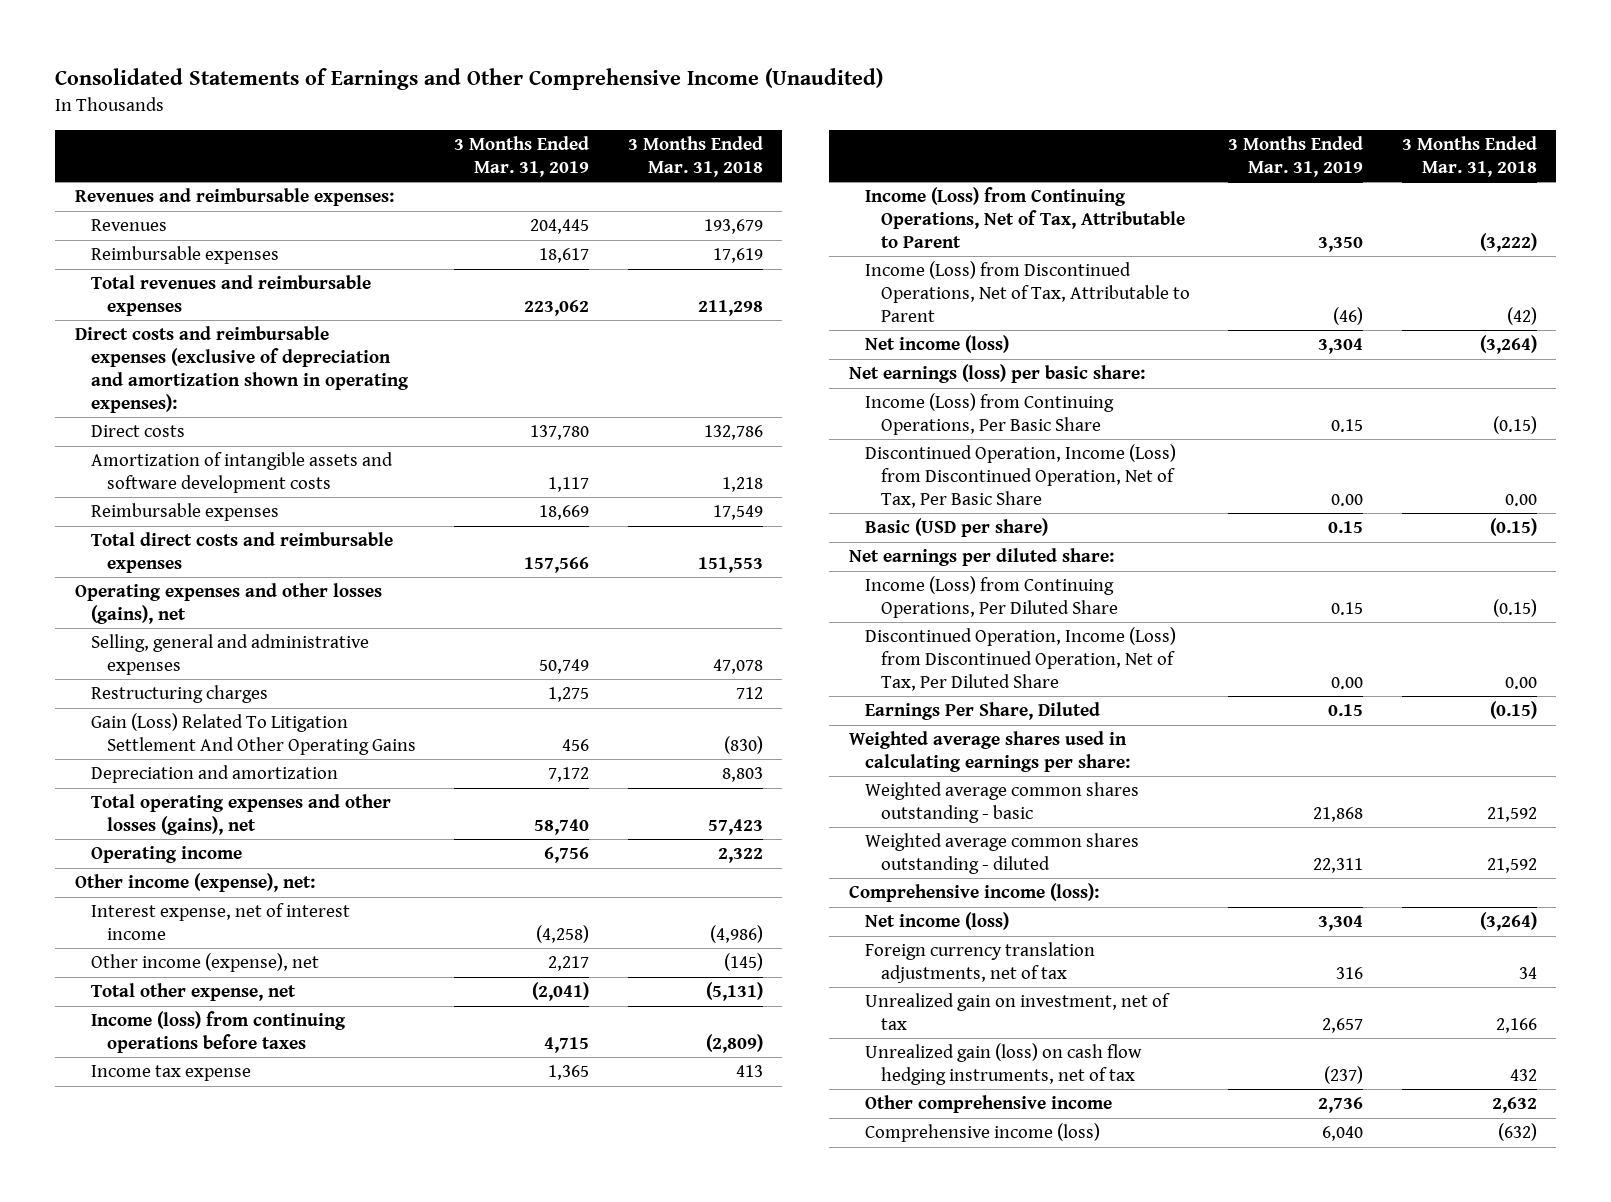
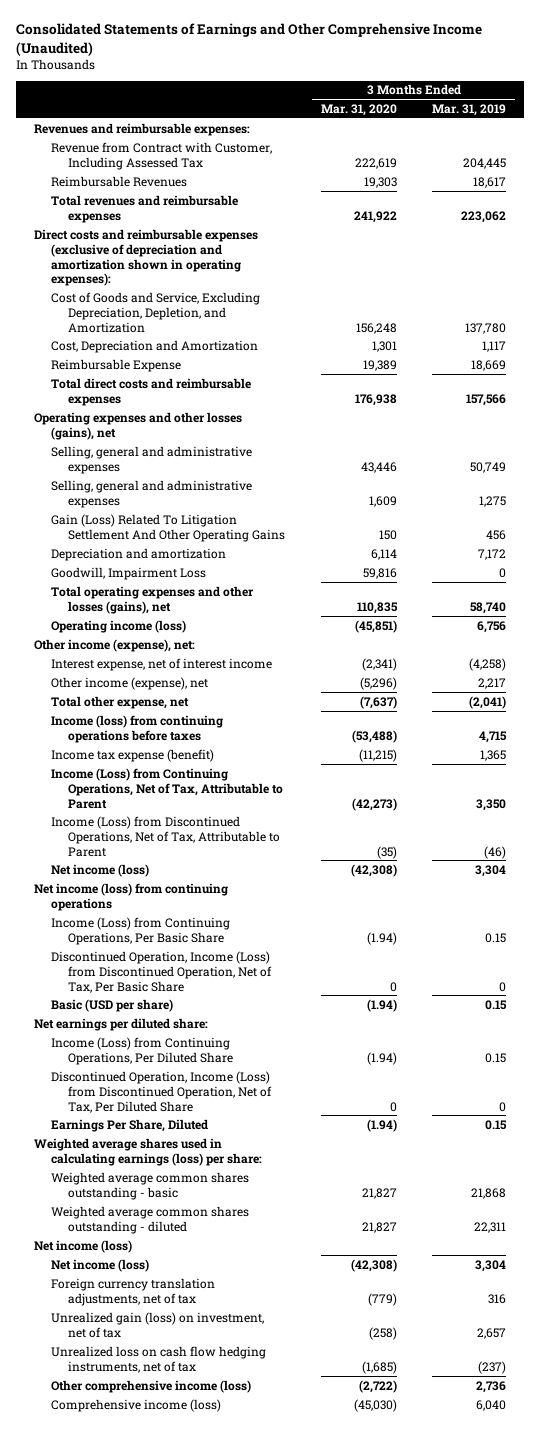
[627,135,763,177] 3 Months Ended Mar. 31, 2018 -> none
none -> [320,104,397,117] Mar. 31, 2020
[90,219,167,232] Revenues -> [50,141,272,170] Revenue from Contract with Customer, Including Assessed Tax
[90,246,279,265] Reimbursable expenses -> [50,175,187,187] Reimbursable Revenues
[90,425,185,438] Direct costs -> [50,291,260,333] Cost of Goods and Service, Excluding Depreciation, Depletion, and Amortization
[90,452,393,494] Amortization of intangible assets and software development costs -> [50,339,258,353] Cost, Depreciation and Amortization
[90,503,279,522] Reimbursable expenses -> [50,358,181,372] Reimbursable Expense
[90,685,268,704] Restructuring charges -> [50,479,252,508] Selling, general and administrative expenses
none -> [50,566,206,580] Goodwill, Impairment Loss
[90,846,242,864] Operating income -> [50,619,186,633] Operating income (loss)
[90,1065,251,1082] Income tax expense -> [50,748,214,762] Income tax expense (benefit)
[848,364,1145,384] Net earnings (loss) per basic share: -> [33,882,228,911] Net income (loss) from continuing operations
[1331,494,1364,507] 0.00 -> [499,981,507,992] 0
[1331,677,1364,690] 0.00 -> [499,1101,507,1112] 0
[848,731,1130,773] Weighted average shares used in calculating earnings per share: -> [33,1137,262,1166] Weighted average shares used in calculating earnings (loss) per share:
[848,883,1099,903] Comprehensive income (loss): -> [33,1239,132,1253] Net income (loss)
[864,993,1170,1031] Unrealized gain on investment, net of tax -> [50,1311,264,1338] Unrealized gain (loss) on investment, net of tax
[864,1043,1142,1086] Unrealized gain (loss) on cash flow hedging instruments, net of tax -> [50,1345,266,1373] Unrealized loss on cash flow hedging instruments, net of tax
[864,1095,1112,1114] Other comprehensive income -> [50,1379,251,1393] Other comprehensive income (loss)

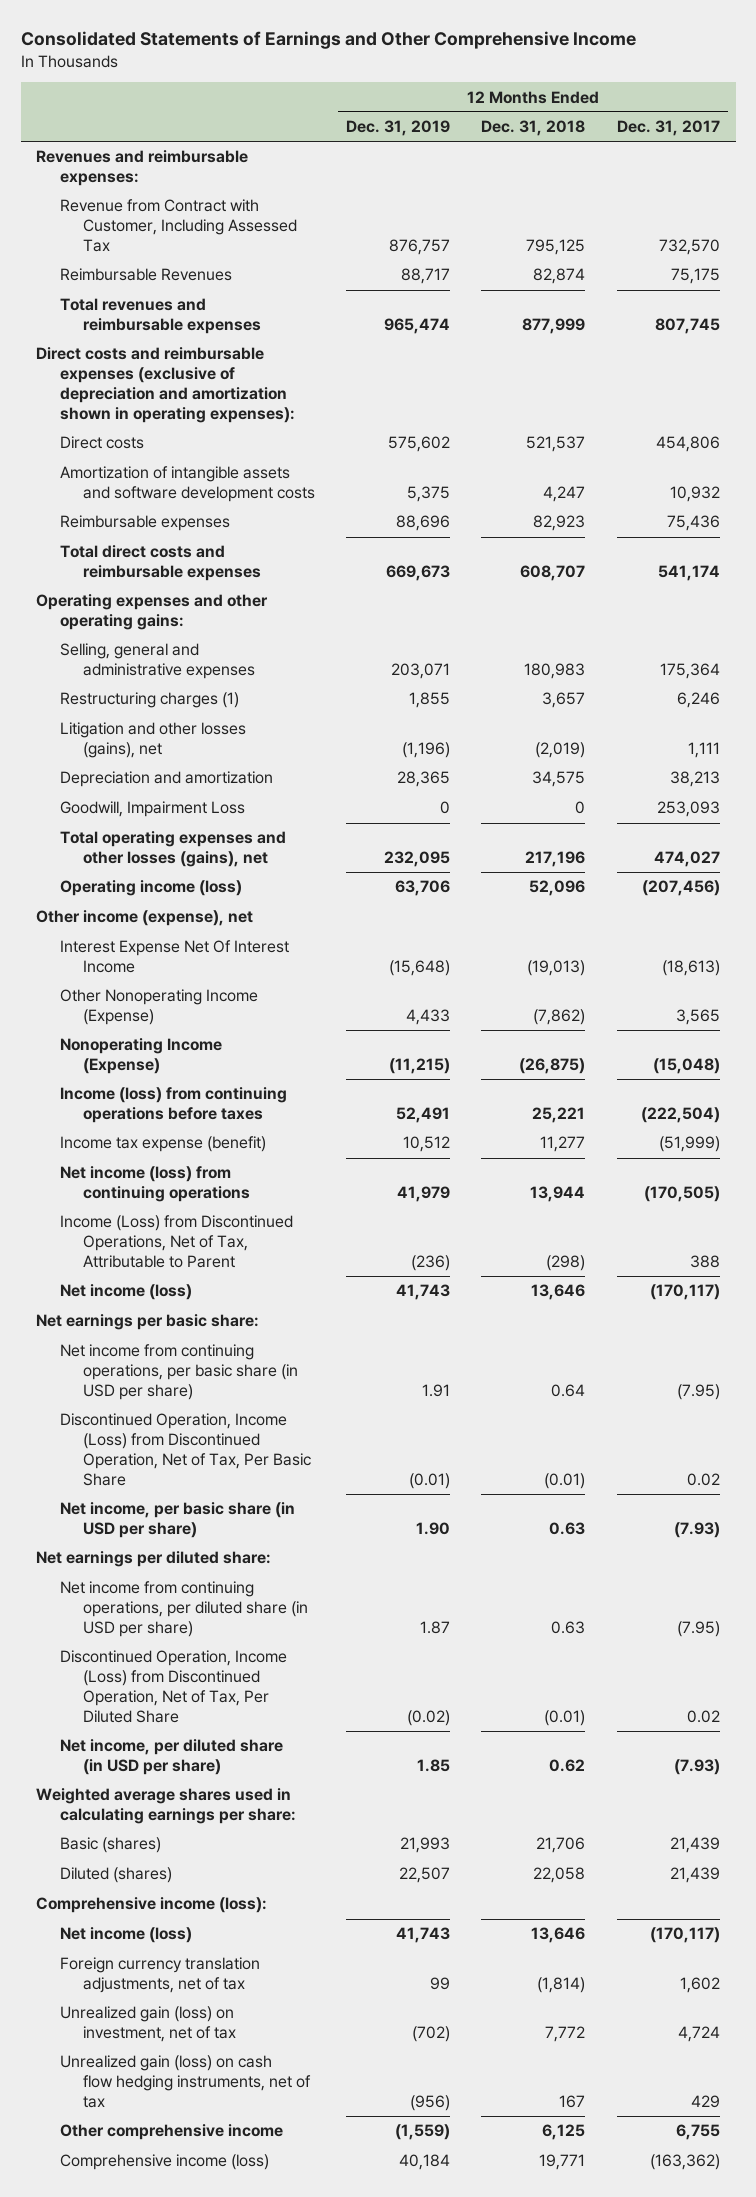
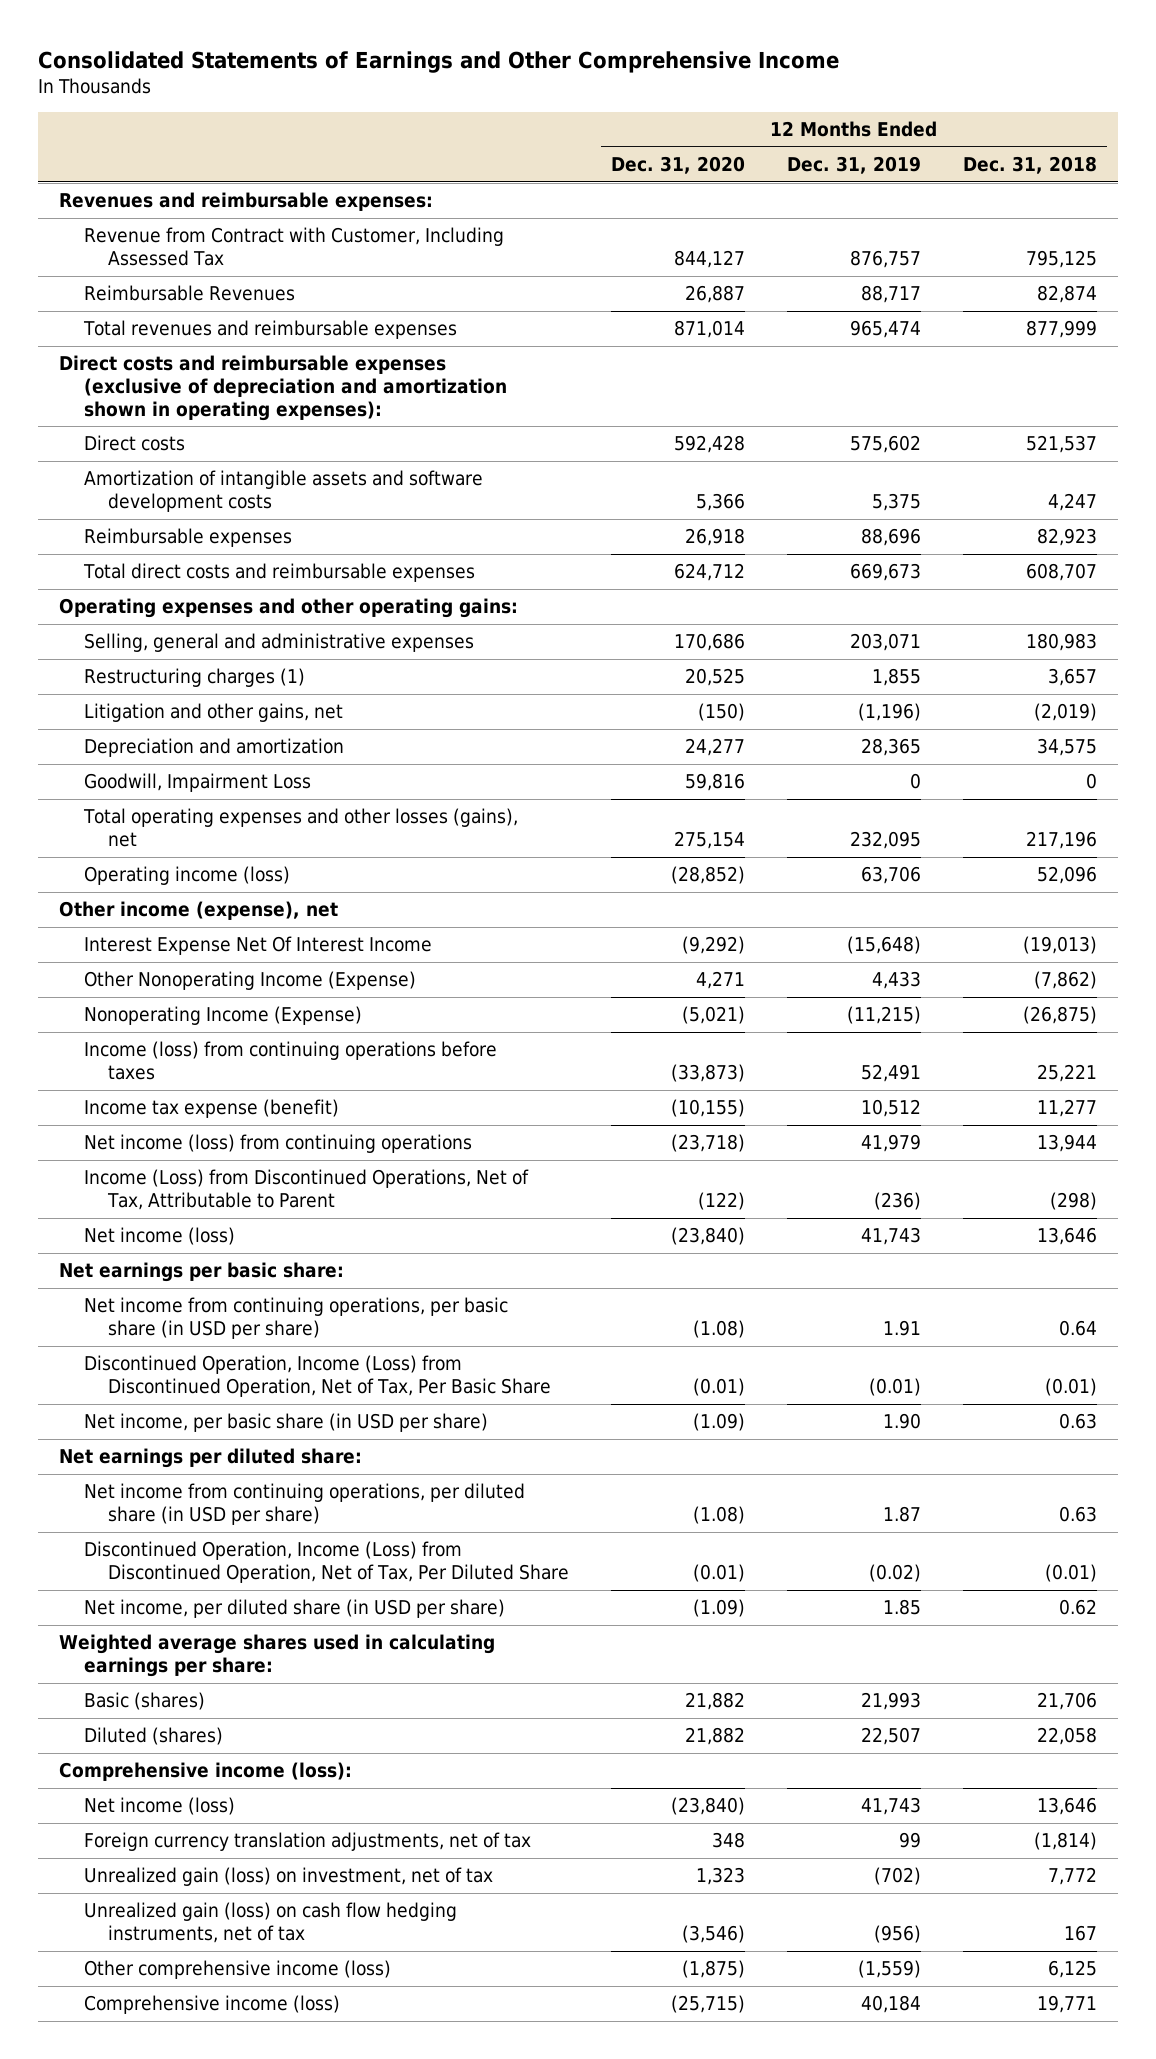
[616,120,720,137] Dec. 31, 2017 -> none
none -> [611,156,746,175] Dec. 31, 2020
[59,722,246,759] Litigation and other losses (gains), net -> [83,703,343,723] Litigation and other gains, net
[59,2124,283,2141] Other comprehensive income -> [83,1960,391,1980] Other comprehensive income (loss)

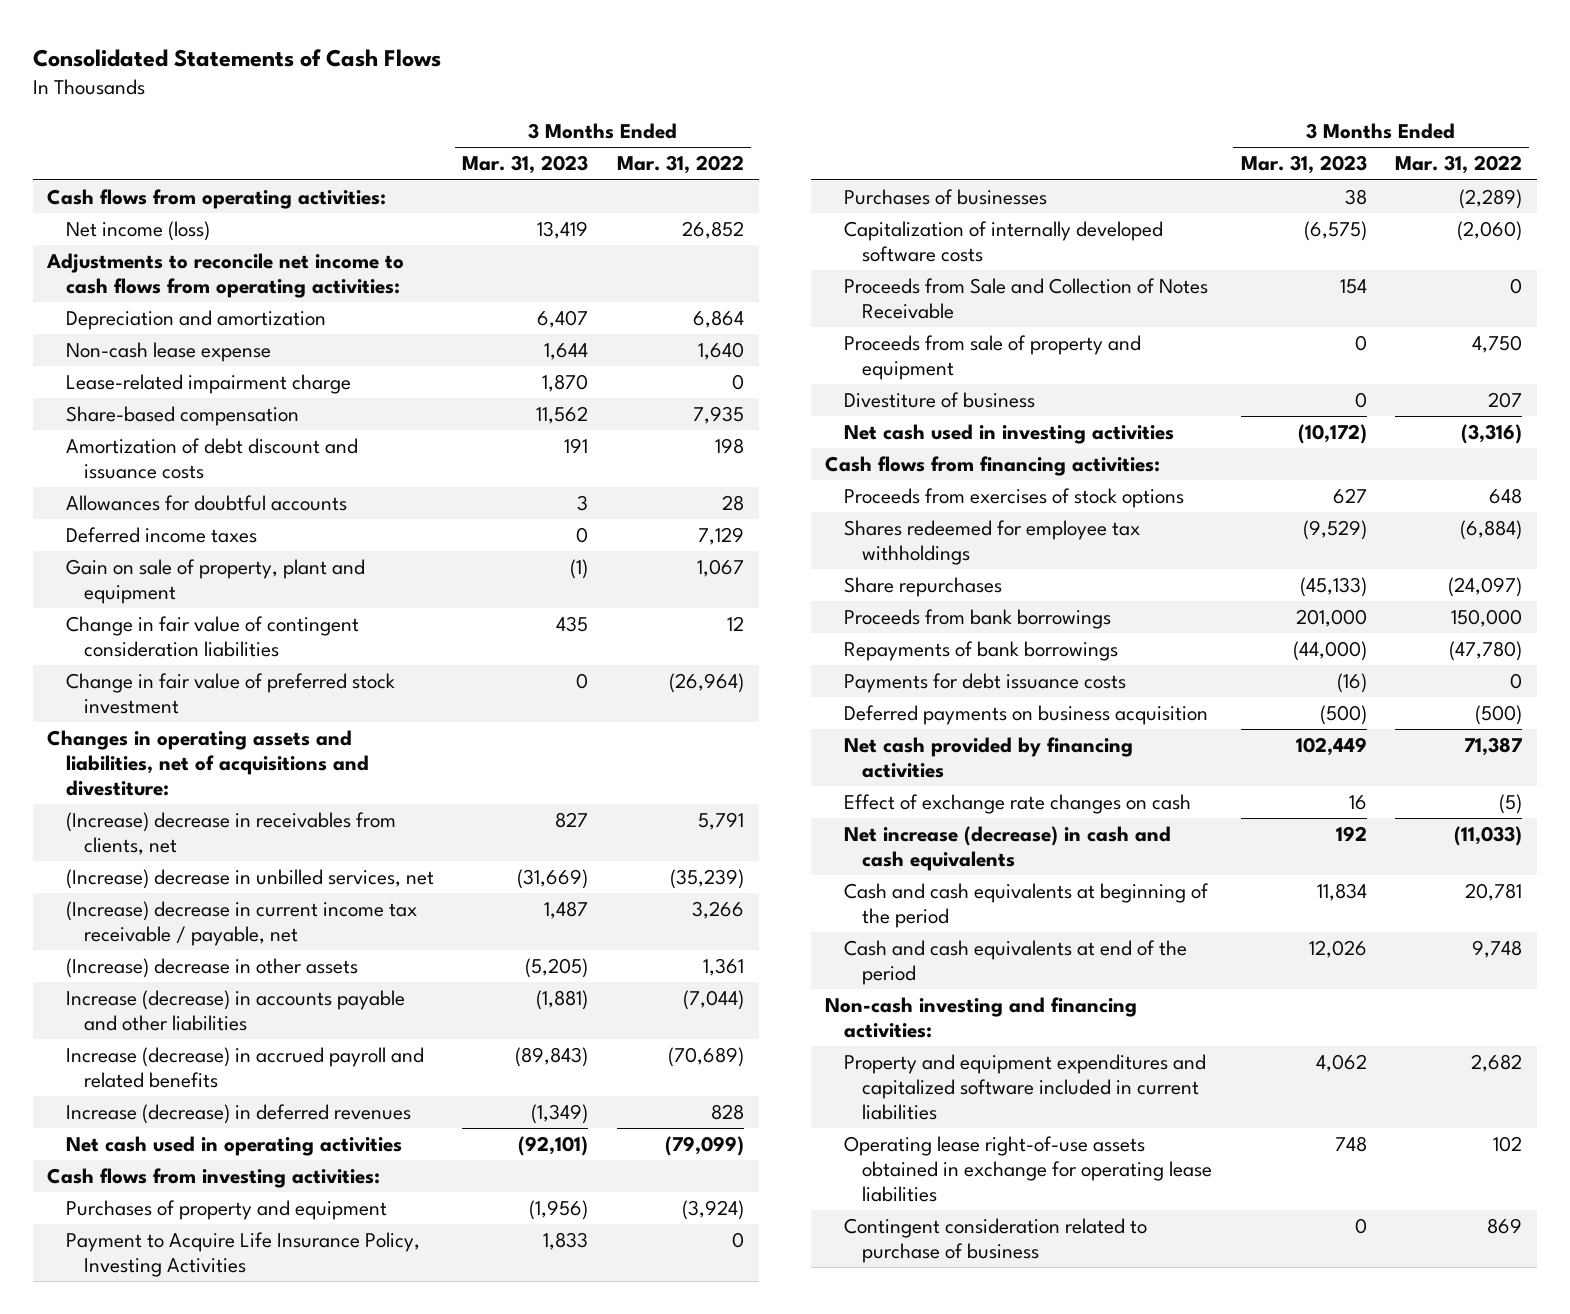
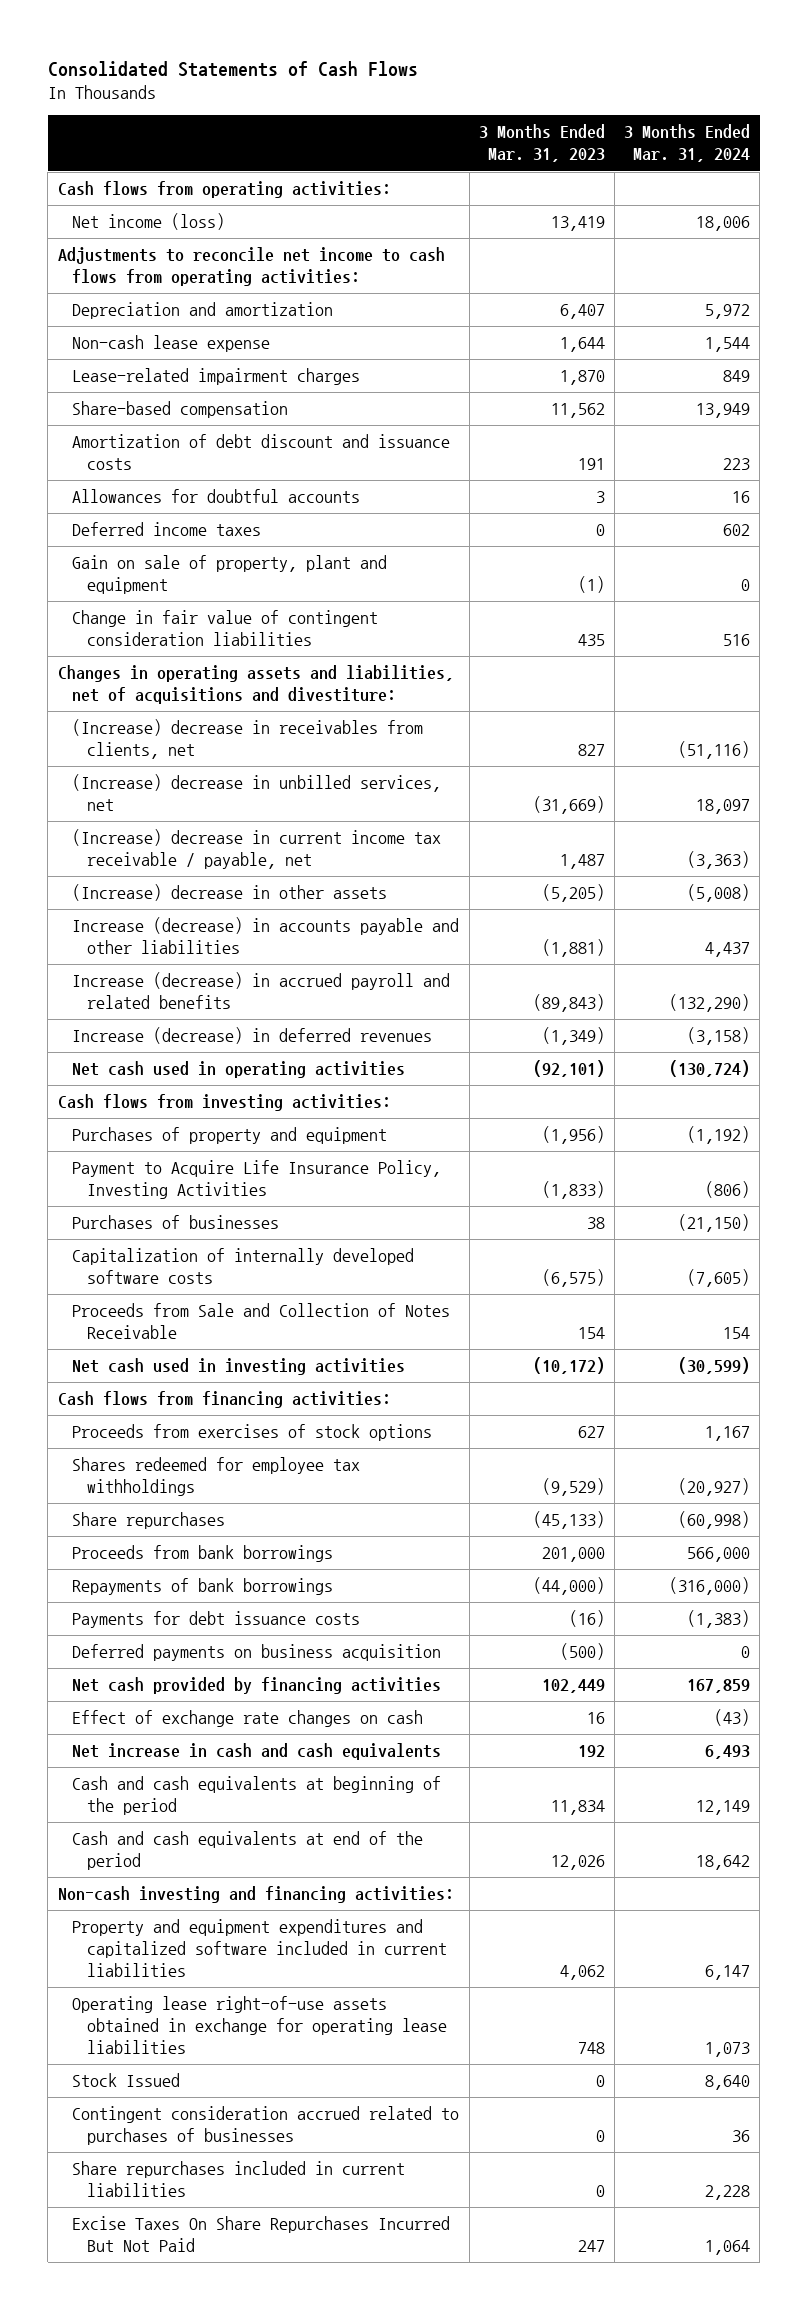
[617,155,745,175] Mar. 31, 2022 -> none
none -> [624,124,751,163] 3 Months Ended Mar. 31, 2024
[65,374,351,395] Lease-related impairment charge -> [72,368,361,386] Lease-related impairment charges
[65,673,395,715] Change in fair value of preferred stock investment -> none
[543,1232,589,1251] 1,833 -> [541,1181,605,1200] (1,833)
[843,335,1141,381] Proceeds from sale of property and equipment -> none
[843,392,1035,409] Divestiture of business -> none
[843,826,1171,872] Net increase (decrease) in cash and cash equivalents -> [72,1743,442,1761] Net increase in cash and cash equivalents
none -> [72,2073,181,2088] Stock Issued
[843,1218,1147,1264] Contingent consideration related to purchase of business -> [72,2106,460,2146] Contingent consideration accrued related to purchases of businesses
none -> [72,2161,406,2198] Share repurchases included in current liabilities
none -> [72,2216,451,2253] Excise Taxes On Share Repurchases Incurred But Not Paid

